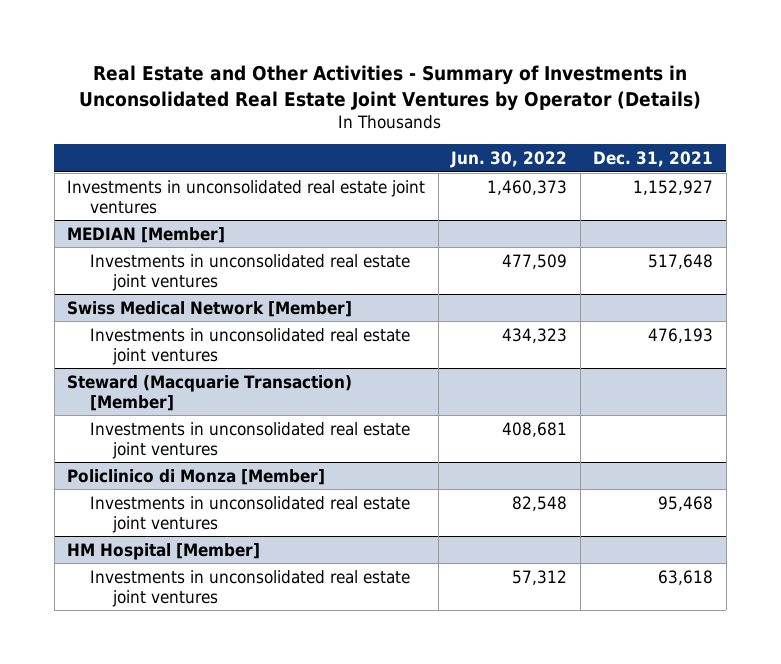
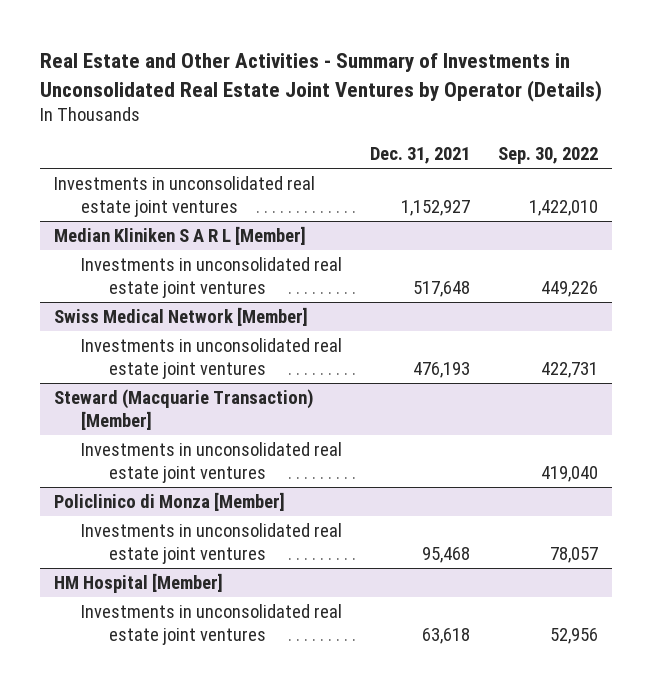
[450,150,568,168] Jun. 30, 2022 -> none
none -> [498,147,599,165] Sep. 30, 2022
[67,226,226,243] MEDIAN [Member] -> [53,225,306,245] Median Kliniken S A R L [Member]

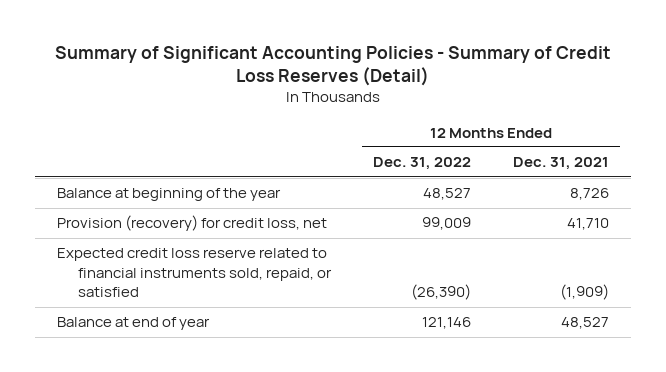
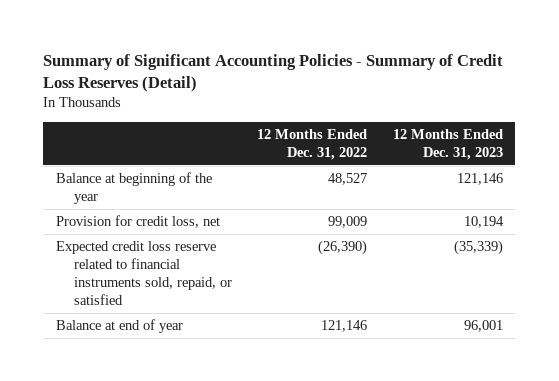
[513,157,610,171] Dec. 31, 2021 -> none
none -> [392,128,503,160] 12 Months Ended Dec. 31, 2023
[56,215,327,232] Provision (recovery) for credit loss, net -> [56,215,221,229] Provision for credit loss, net

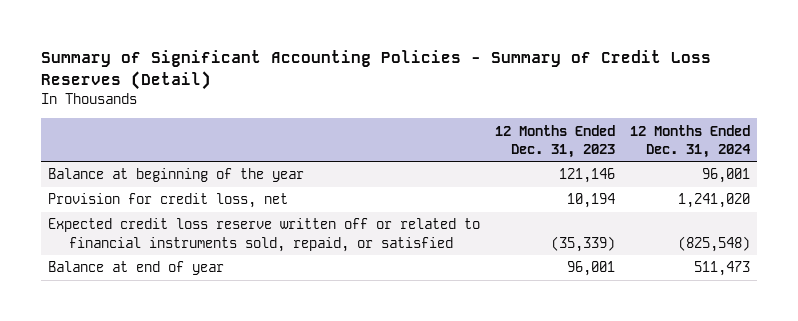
[257,128,368,160] 12 Months Ended Dec. 31, 2022 -> none
none -> [629,124,751,158] 12 Months Ended Dec. 31, 2024
[56,241,232,305] Expected credit loss reserve related to financial instruments sold, repaid, or satisfied -> [48,218,481,252] Expected credit loss reserve written off or related to financial instruments sold, repaid, or satisfied

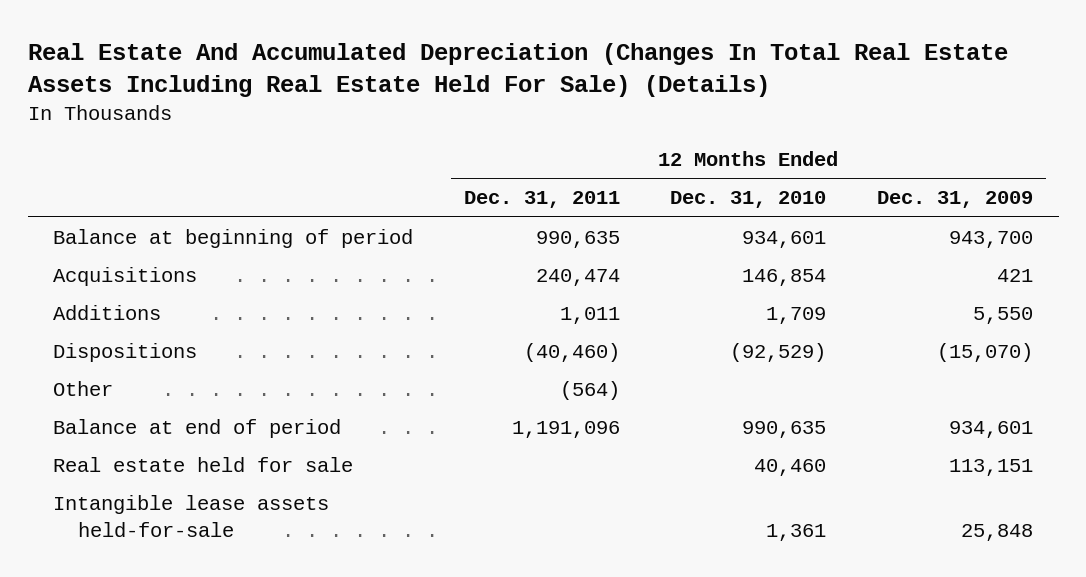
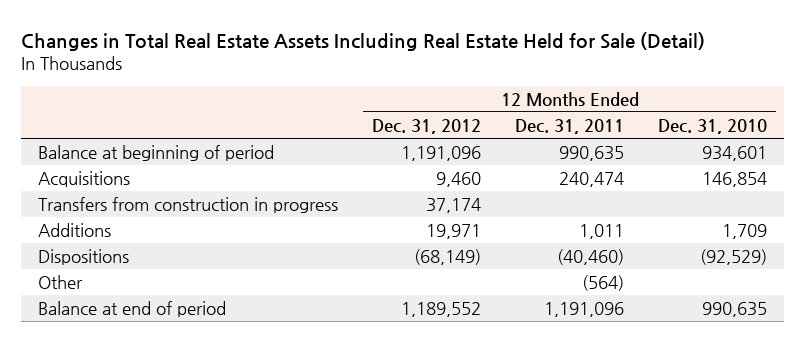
[27,42,1008,97] Real Estate And Accumulated Depreciation (Changes In Total Real Estate Assets Including Real Estate Held For Sale) (Details) -> [20,31,705,51] Changes in Total Real Estate Assets Including Real Estate Held for Sale (Detail)
[877,191,1034,209] Dec. 31, 2009 -> none
none -> [371,118,481,134] Dec. 31, 2012
none -> [37,196,338,213] Transfers from construction in progress
[52,456,353,472] Real estate held for sale -> none
[52,494,329,537] Intangible lease assets held-for-sale -> none

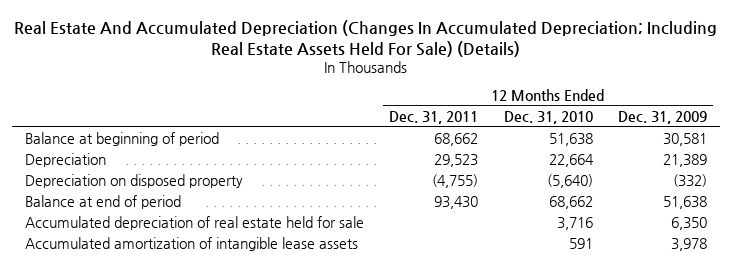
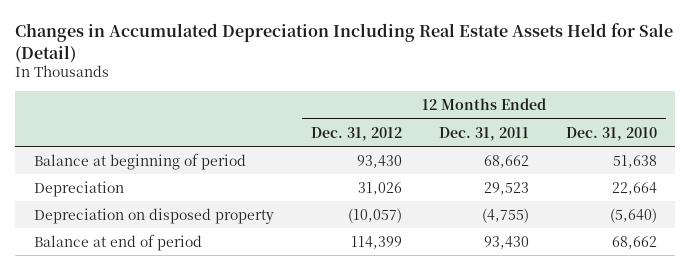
[13,19,717,57] Real Estate And Accumulated Depreciation (Changes In Accumulated Depreciation; Including Real Estate Assets Held For Sale) (Details) -> [15,22,674,63] Changes in Accumulated Depreciation Including Real Estate Assets Held for Sale (Detail)
[617,110,707,124] Dec. 31, 2009 -> none
none -> [310,126,402,141] Dec. 31, 2012
[24,216,364,231] Accumulated depreciation of real estate held for sale -> none
[24,237,358,252] Accumulated amortization of intangible lease assets -> none

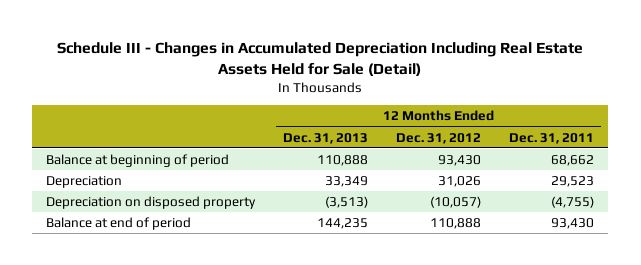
[15,22,674,63] Changes in Accumulated Depreciation Including Real Estate Assets Held for Sale (Detail) -> [57,41,584,76] Schedule III - Changes in Accumulated Depreciation Including Real Estate Assets Held for Sale (Detail)
[565,126,657,141] Dec. 31, 2010 -> none
none -> [283,132,369,144] Dec. 31, 2013
[350,235,402,249] 114,399 -> [430,218,482,230] 110,888

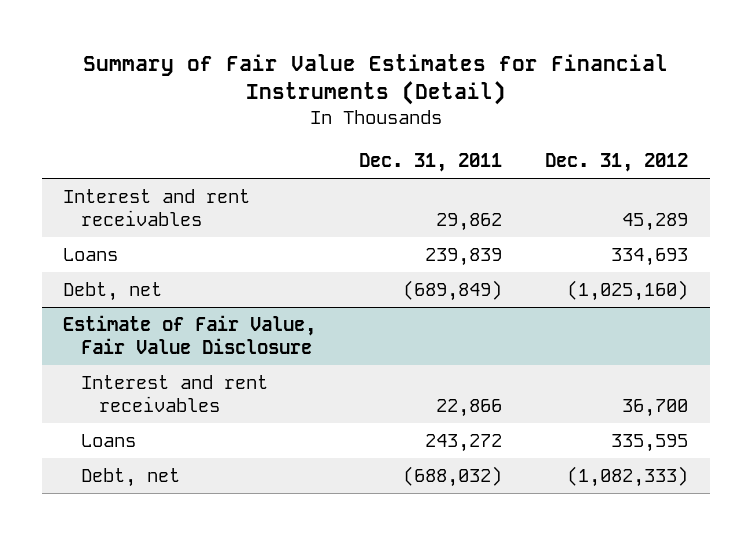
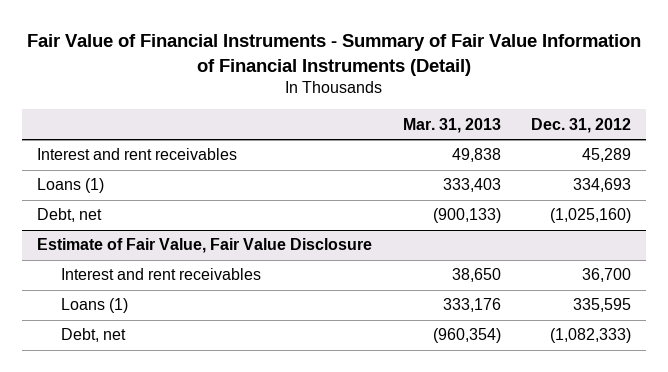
[82,53,668,106] Summary of Fair Value Estimates for Financial Instruments (Detail) -> [27,33,642,76] Fair Value of Financial Instruments - Summary of Fair Value Information of Financial Instruments (Detail)
[359,152,503,172] Dec. 31, 2011 -> none
none -> [402,117,501,133] Mar. 31, 2013
[63,248,119,262] Loans -> [37,178,105,194] Loans (1)
[81,434,137,448] Loans -> [60,298,128,314] Loans (1)

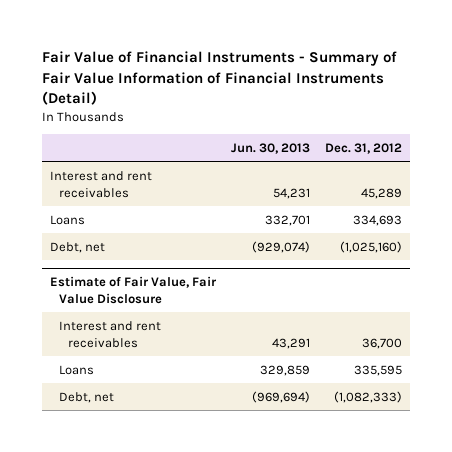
[402,117,501,133] Mar. 31, 2013 -> none
none -> [230,142,310,154] Jun. 30, 2013
[37,178,105,194] Loans (1) -> [49,214,85,225] Loans
[60,298,128,314] Loans (1) -> [58,364,94,375] Loans

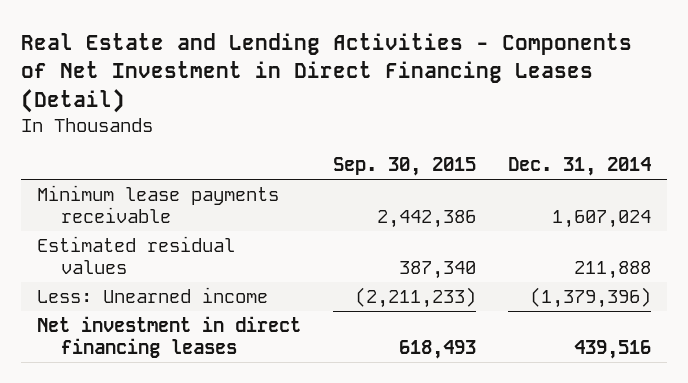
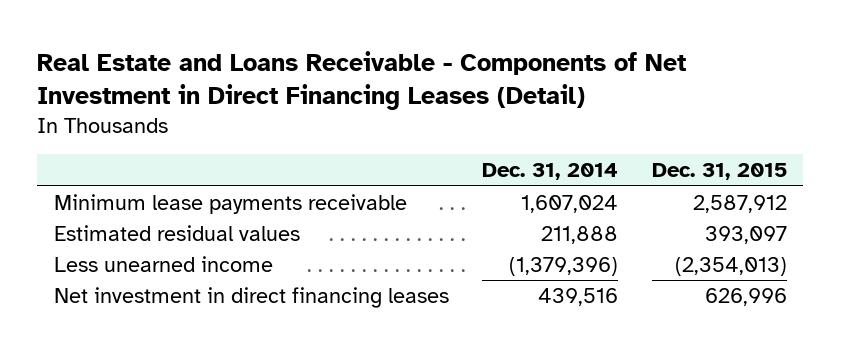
[21,32,633,113] Real Estate and Lending Activities - Components of Net Investment in Direct Financing Leases (Detail) -> [37,50,687,110] Real Estate and Loans Receivable - Components of Net Investment in Direct Financing Leases (Detail)
[332,157,476,177] Sep. 30, 2015 -> none
none -> [651,163,787,181] Dec. 31, 2015
[37,286,269,303] Less: Unearned income -> [53,256,273,273] Less unearned income

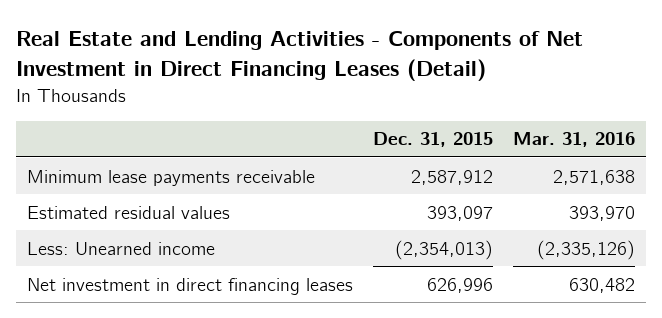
[37,50,687,110] Real Estate and Loans Receivable - Components of Net Investment in Direct Financing Leases (Detail) -> [16,31,584,81] Real Estate and Lending Activities - Components of Net Investment in Direct Financing Leases (Detail)
[482,163,619,181] Dec. 31, 2014 -> none
none -> [513,132,636,148] Mar. 31, 2016
[53,256,273,273] Less unearned income -> [26,241,215,255] Less: Unearned income

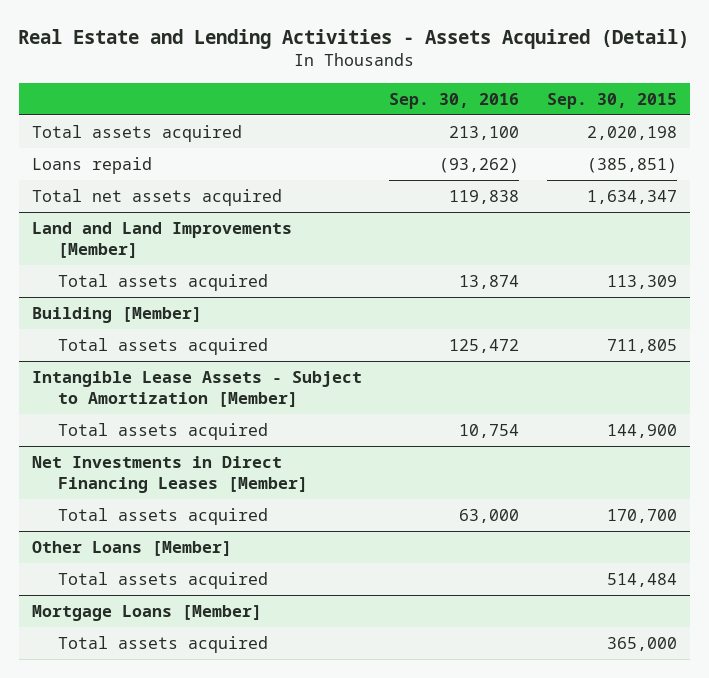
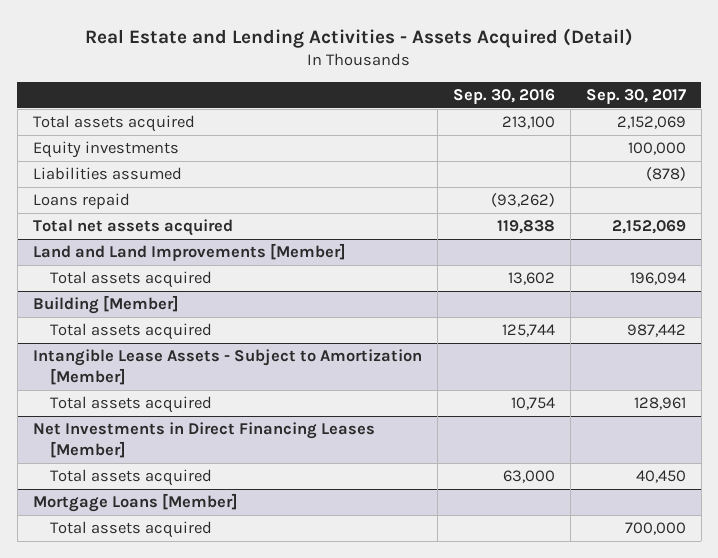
[546,92,677,109] Sep. 30, 2015 -> none
none -> [585,88,686,104] Sep. 30, 2017
none -> [32,141,179,159] Equity investments
none -> [32,167,182,181] Liabilities assumed
[459,274,520,289] 13,874 -> [507,272,555,286] 13,602
[449,338,520,353] 125,472 -> [501,324,555,338] 125,744
[32,540,233,556] Other Loans [Member] -> none
[57,571,268,589] Total assets acquired -> none

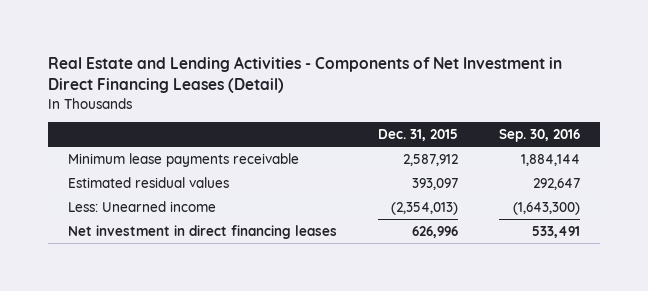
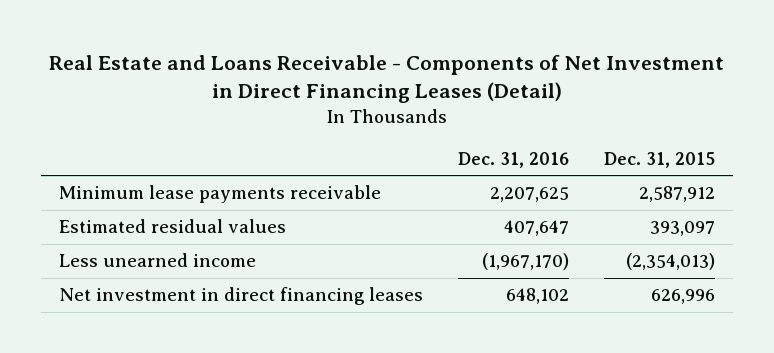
[47,55,562,94] Real Estate and Lending Activities - Components of Net Investment in Direct Financing Leases (Detail) -> [49,54,725,104] Real Estate and Loans Receivable - Components of Net Investment in Direct Financing Leases (Detail)
[499,129,581,143] Sep. 30, 2016 -> none
none -> [458,151,570,168] Dec. 31, 2016
[68,200,217,212] Less: Unearned income -> [58,253,256,268] Less unearned income

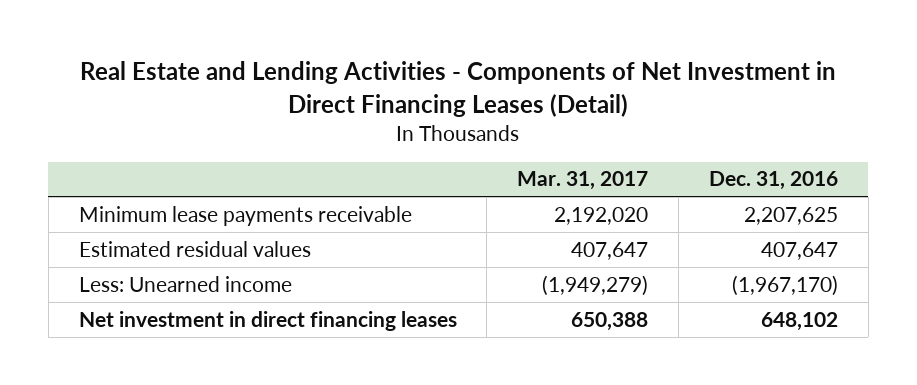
[49,54,725,104] Real Estate and Loans Receivable - Components of Net Investment in Direct Financing Leases (Detail) -> [80,61,837,117] Real Estate and Lending Activities - Components of Net Investment in Direct Financing Leases (Detail)
[604,151,716,168] Dec. 31, 2015 -> none
none -> [517,171,649,191] Mar. 31, 2017
[58,253,256,268] Less unearned income -> [78,275,292,292] Less: Unearned income

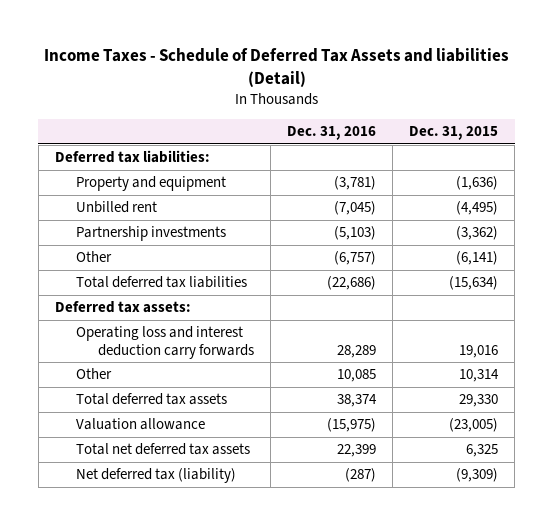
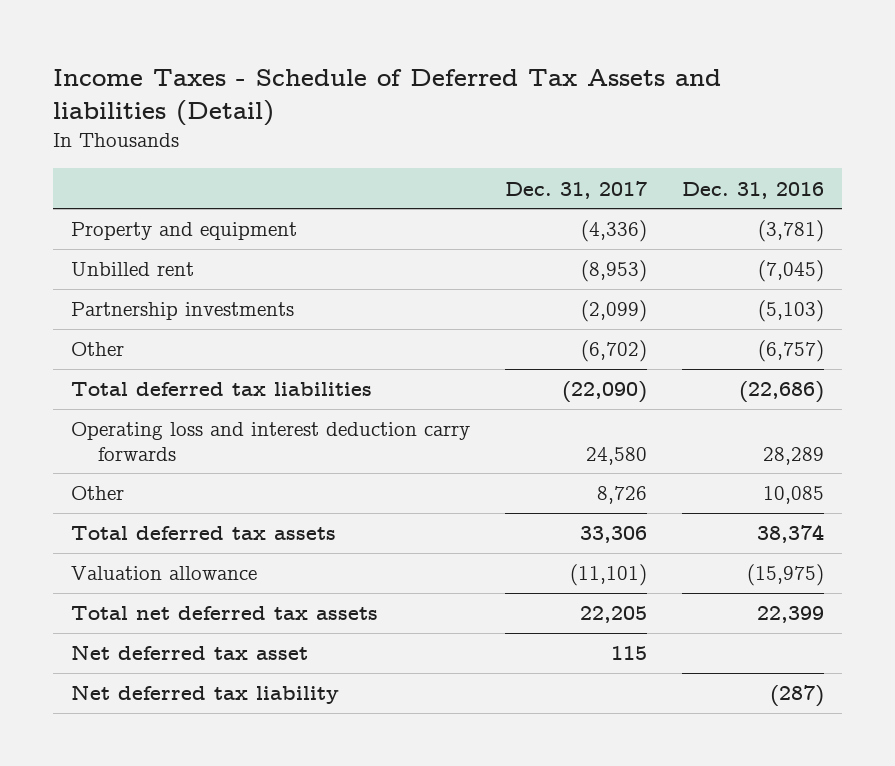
[409,126,499,141] Dec. 31, 2015 -> none
none -> [505,180,648,199] Dec. 31, 2017
[55,150,211,164] Deferred tax liabilities: -> none
[55,301,192,314] Deferred tax assets: -> none
none -> [70,645,308,661] Net deferred tax asset
[76,468,237,484] Net deferred tax (liability) -> [70,685,339,705] Net deferred tax liability

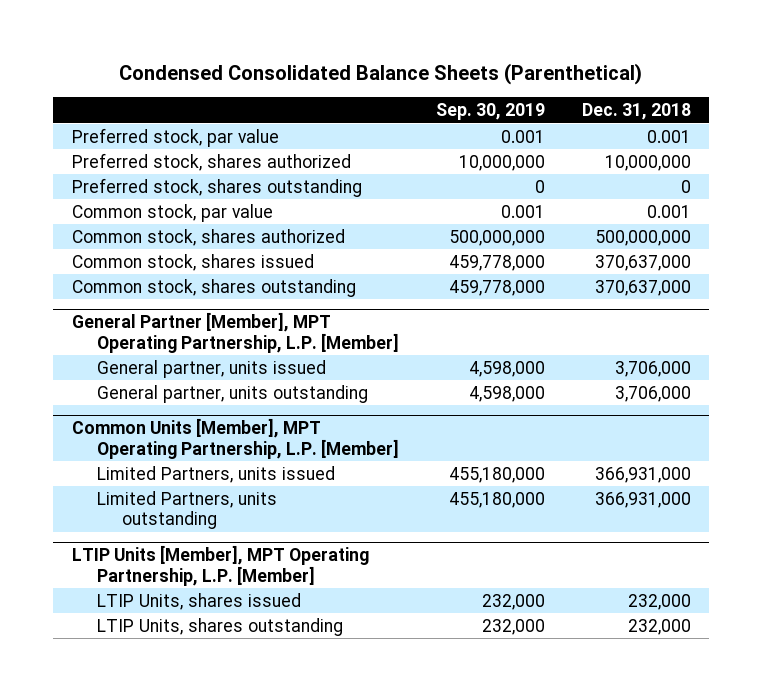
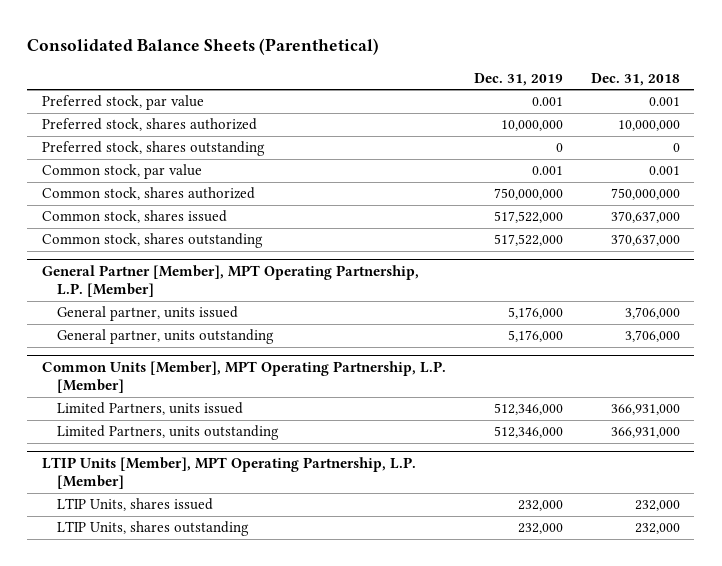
[119,62,643,85] Condensed Consolidated Balance Sheets (Parenthetical) -> [27,37,380,55] Consolidated Balance Sheets (Parenthetical)
[435,103,545,121] Sep. 30, 2019 -> none
none -> [473,72,563,86] Dec. 31, 2019
[594,229,691,246] 500,000,000 -> [611,188,681,201] 750,000,000

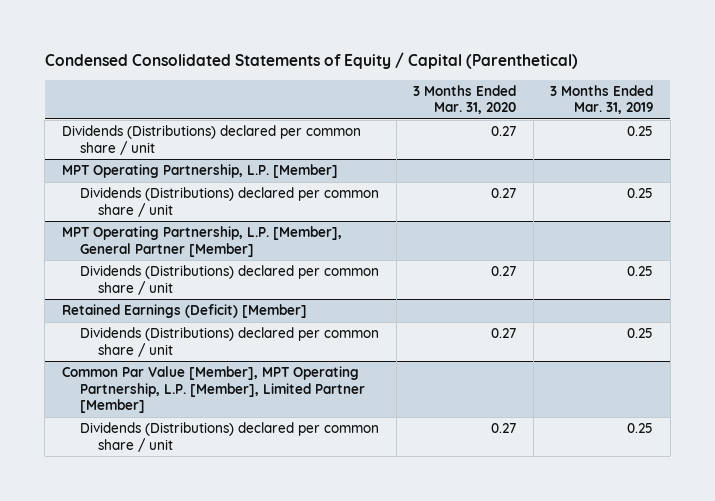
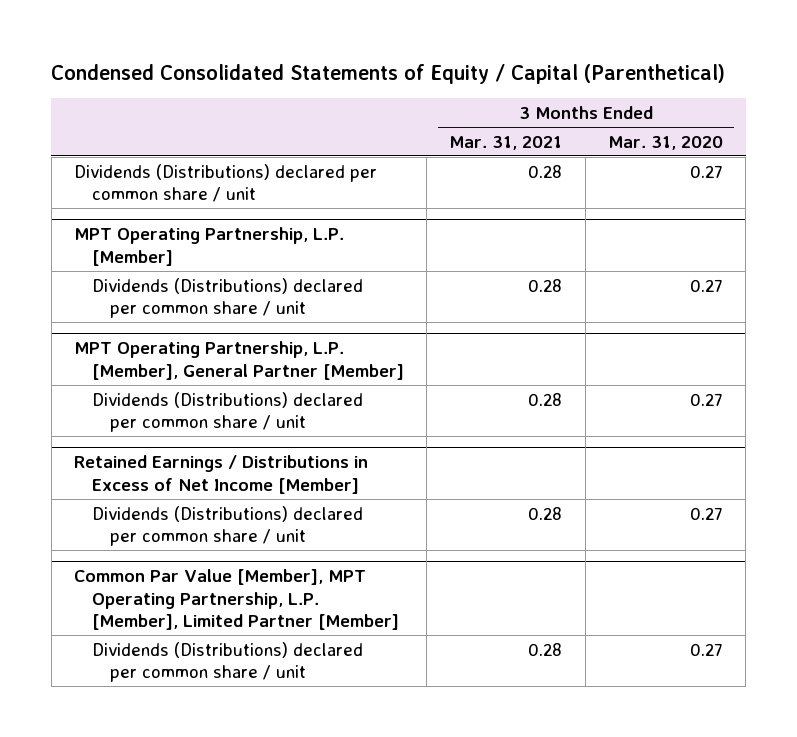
[550,84,654,115] 3 Months Ended Mar. 31, 2019 -> none
none -> [449,135,563,150] Mar. 31, 2021
[61,304,307,319] Retained Earnings (Deficit) [Member] -> [73,455,368,494] Retained Earnings / Distributions in Excess of Net Income [Member]

